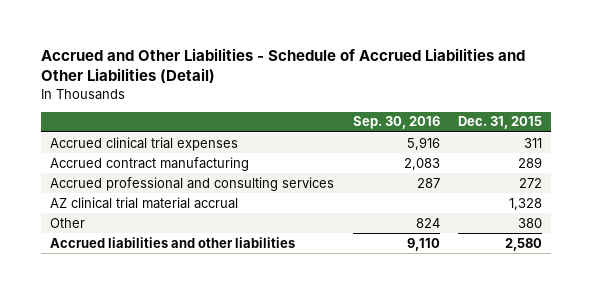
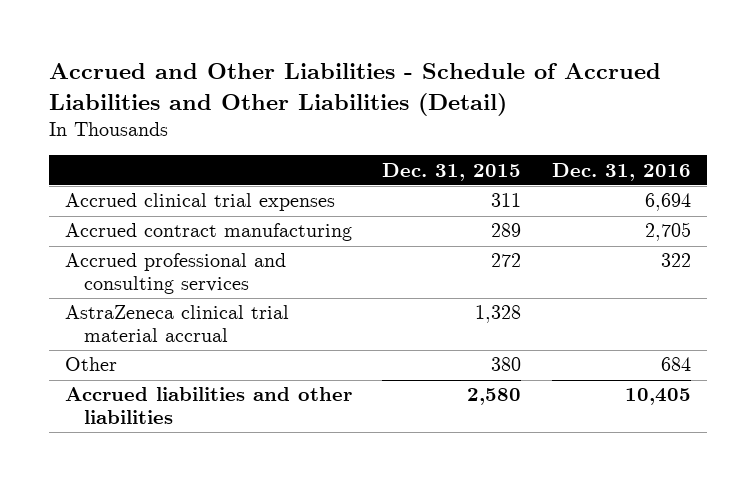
[352,116,440,130] Sep. 30, 2016 -> none
none -> [552,162,692,181] Dec. 31, 2016
[50,196,239,209] AZ clinical trial material accrual -> [64,305,289,342] AstraZeneca clinical trial material accrual

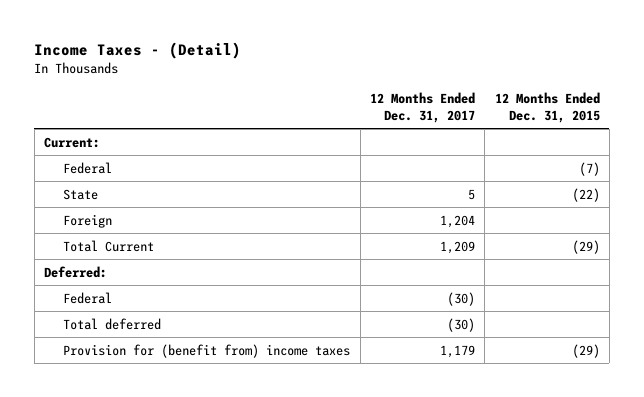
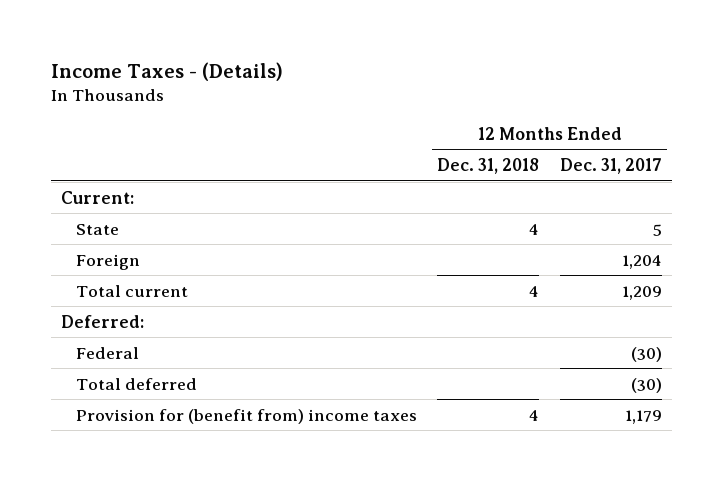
[34,41,242,59] Income Taxes - (Detail) -> [50,61,283,81] Income Taxes - (Details)
[494,92,600,123] 12 Months Ended Dec. 31, 2015 -> none
none -> [437,158,540,175] Dec. 31, 2018
[63,161,113,174] Federal -> none
[63,239,155,252] Total Current -> [75,284,188,297] Total current

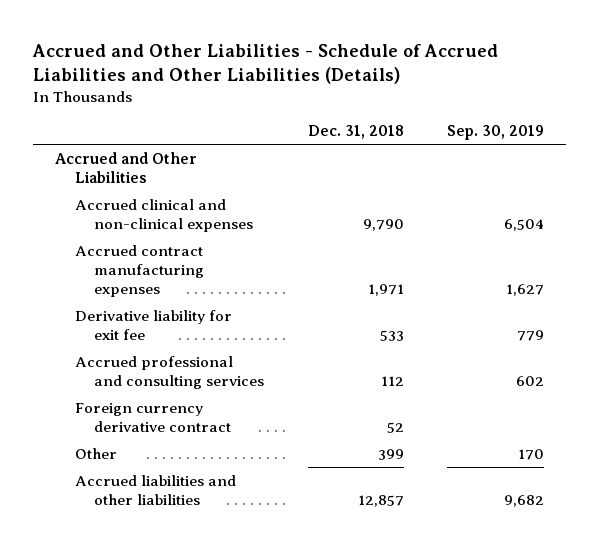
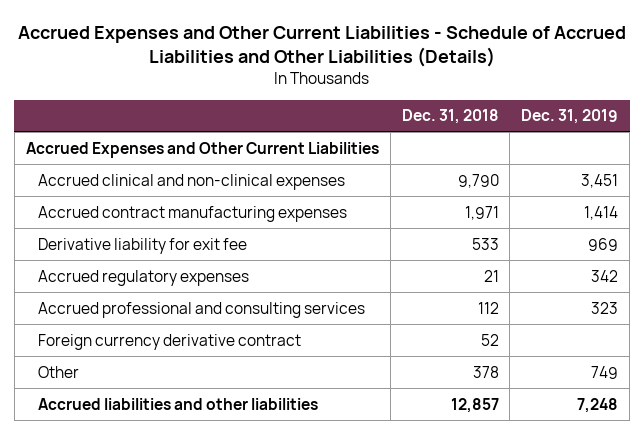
[32,44,499,85] Accrued and Other Liabilities - Schedule of Accrued Liabilities and Other Liabilities (Details) -> [18,25,627,67] Accrued Expenses and Other Current Liabilities - Schedule of Accrued Liabilities and Other Liabilities (Details)
[447,125,545,141] Sep. 30, 2019 -> none
none -> [521,109,619,125] Dec. 31, 2019
[55,151,198,183] Accrued and Other Liabilities -> [25,141,379,158] Accrued Expenses and Other Current Liabilities
none -> [38,269,250,286] Accrued regulatory expenses
[377,448,404,460] 399 -> [472,365,499,378] 378

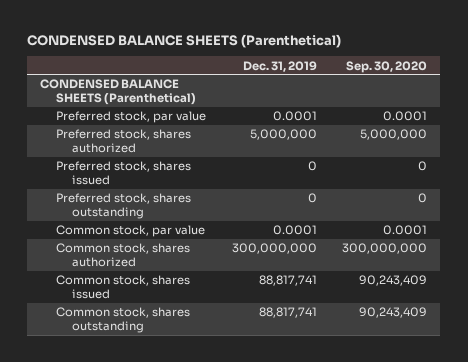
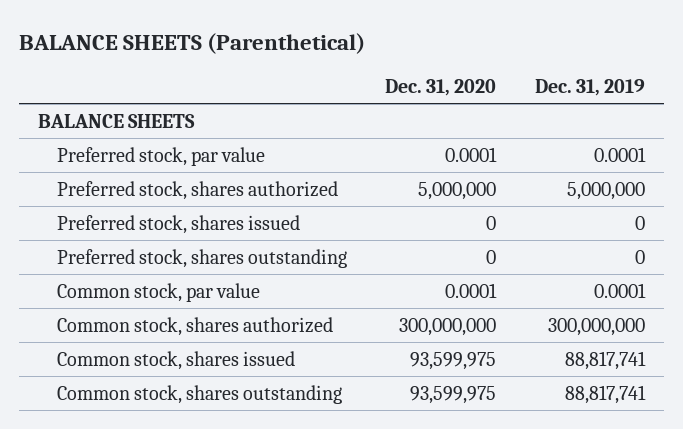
[27,34,342,49] CONDENSED BALANCE SHEETS (Parenthetical) -> [19,32,366,54] BALANCE SHEETS (Parenthetical)
[346,60,428,73] Sep. 30, 2020 -> none
none -> [385,78,497,96] Dec. 31, 2020
[40,79,197,105] CONDENSED BALANCE SHEETS (Parenthetical) -> [38,113,196,128] BALANCE SHEETS

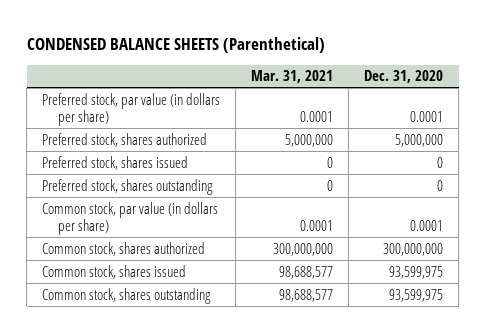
[19,32,366,54] BALANCE SHEETS (Parenthetical) -> [26,36,325,53] CONDENSED BALANCE SHEETS (Parenthetical)
[534,78,645,96] Dec. 31, 2019 -> none
none -> [251,70,334,84] Mar. 31, 2021
[38,113,196,128] BALANCE SHEETS -> none
[56,146,265,166] Preferred stock, par value -> [42,92,221,126] Preferred stock, par value (in dollars per share)
[56,282,260,302] Common stock, par value -> [42,201,219,235] Common stock, par value (in dollars per share)

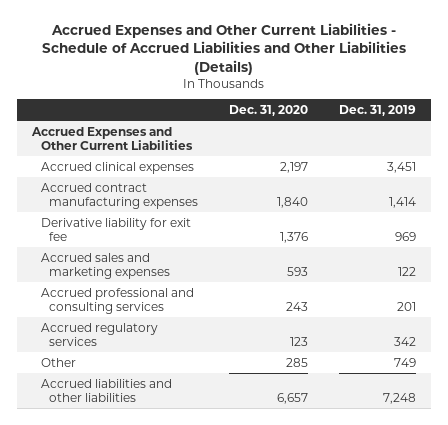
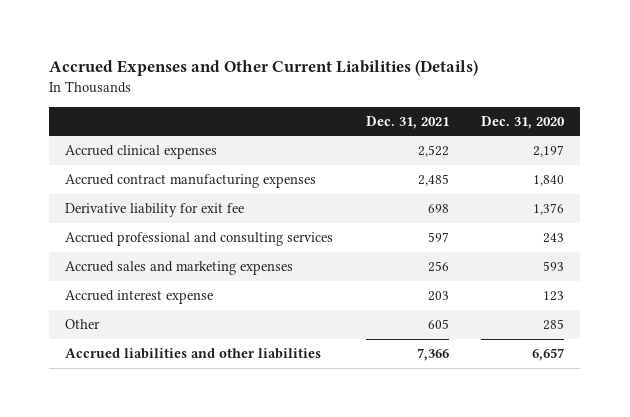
[41,23,406,75] Accrued Expenses and Other Current Liabilities - Schedule of Accrued Liabilities and Other Liabilities (Details) -> [49,60,479,77] Accrued Expenses and Other Current Liabilities (Details)
[338,104,416,116] Dec. 31, 2019 -> none
none -> [365,115,449,129] Dec. 31, 2021
[31,126,193,151] Accrued Expenses and Other Current Liabilities -> none
[40,252,171,280] Accrued sales and marketing expenses -> [65,261,294,276] Accrued sales and marketing expenses
[40,322,158,347] Accrued regulatory services -> [65,290,214,305] Accrued interest expense

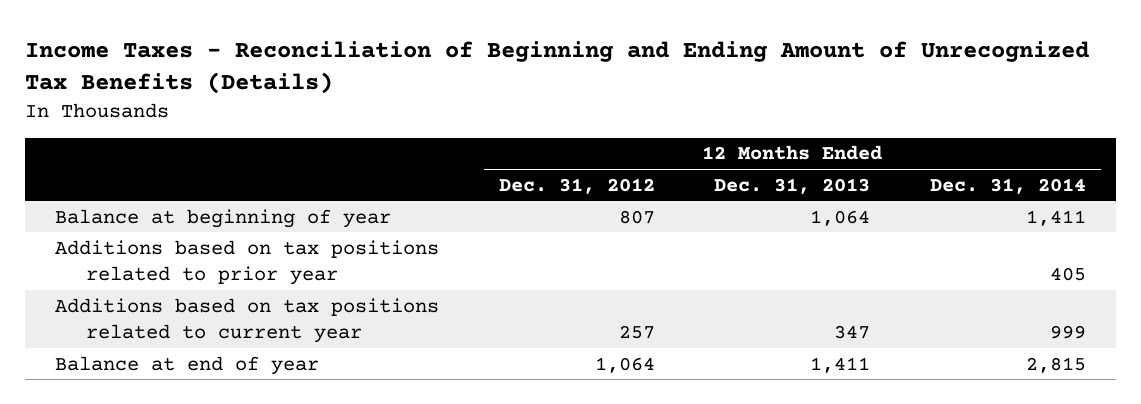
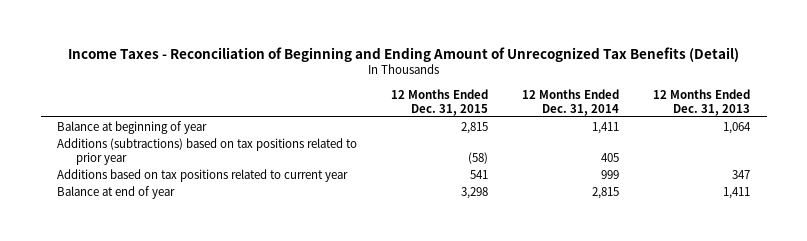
[24,41,1089,95] Income Taxes - Reconciliation of Beginning and Ending Amount of Unrecognized Tax Benefits (Details) -> [67,46,739,62] Income Taxes - Reconciliation of Beginning and Ending Amount of Unrecognized Tax Benefits (Detail)
[498,177,655,194] Dec. 31, 2012 -> none
none -> [391,88,489,116] 12 Months Ended Dec. 31, 2015
[54,239,439,285] Additions based on tax positions related to prior year -> [57,137,358,165] Additions (subtractions) based on tax positions related to prior year

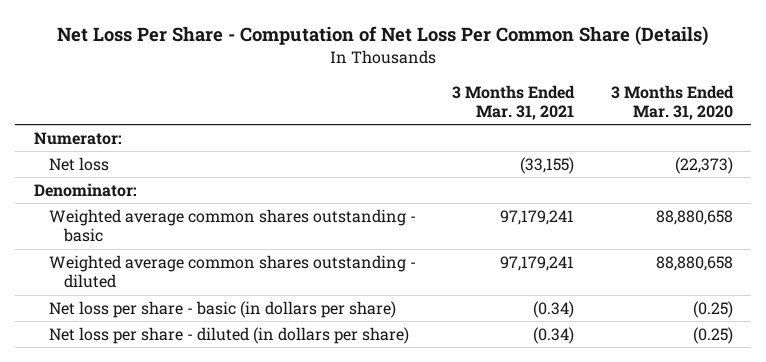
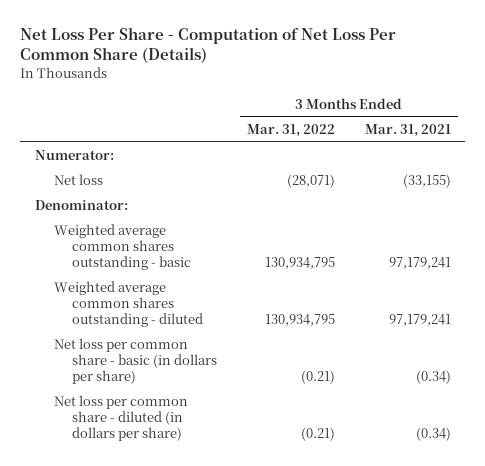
[610,84,734,121] 3 Months Ended Mar. 31, 2020 -> none
none -> [246,123,335,137] Mar. 31, 2022
[48,300,396,318] Net loss per share - basic (in dollars per share) -> [53,338,218,385] Net loss per common share - basic (in dollars per share)
[48,326,409,344] Net loss per share - diluted (in dollars per share) -> [53,395,188,442] Net loss per common share - diluted (in dollars per share)

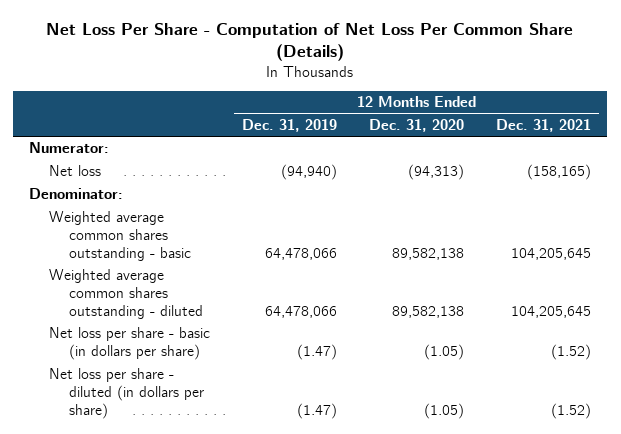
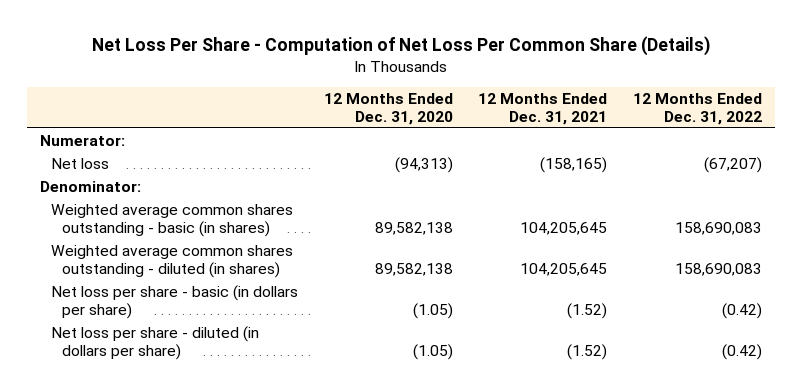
[242,118,338,132] Dec. 31, 2019 -> none
none -> [632,92,762,125] 12 Months Ended Dec. 31, 2022
[49,211,192,261] Weighted average common shares outstanding - basic -> [50,203,293,237] Weighted average common shares outstanding - basic (in shares)
[49,269,204,319] Weighted average common shares outstanding - diluted -> [50,244,293,278] Weighted average common shares outstanding - diluted (in shares)

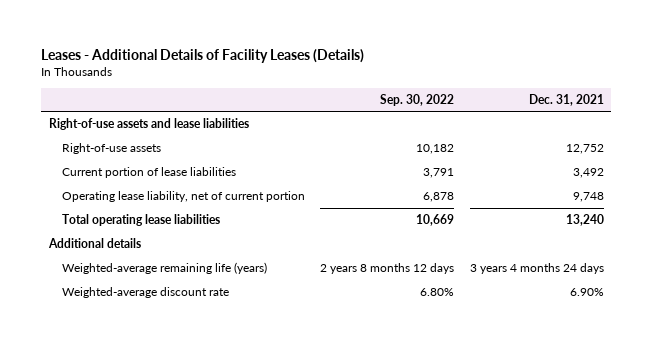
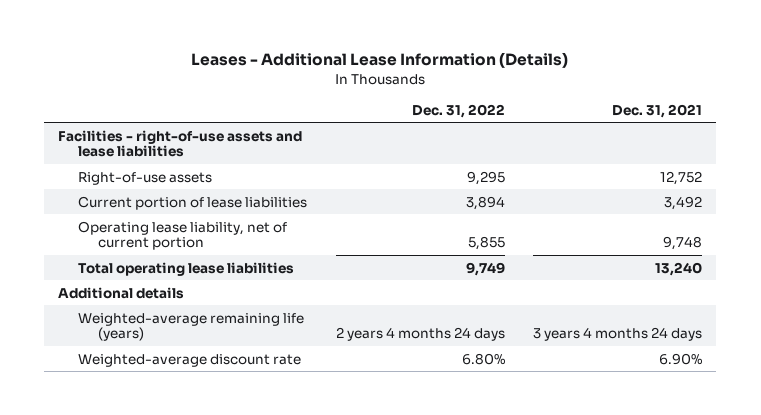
[41,48,365,63] Leases - Additional Details of Facility Leases (Details) -> [191,52,569,69] Leases - Additional Lease Information (Details)
[380,93,455,106] Sep. 30, 2022 -> none
none -> [411,103,505,118] Dec. 31, 2022
[49,118,250,131] Right-of-use assets and lease liabilities -> [58,129,303,158] Facilities - right-of-use assets and lease liabilities

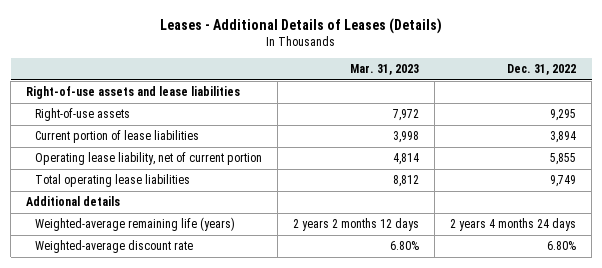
[191,52,569,69] Leases - Additional Lease Information (Details) -> [160,17,443,34] Leases - Additional Details of Leases (Details)
[612,103,703,118] Dec. 31, 2021 -> none
none -> [350,64,420,76] Mar. 31, 2023
[58,129,303,158] Facilities - right-of-use assets and lease liabilities -> [26,86,241,100] Right-of-use assets and lease liabilities

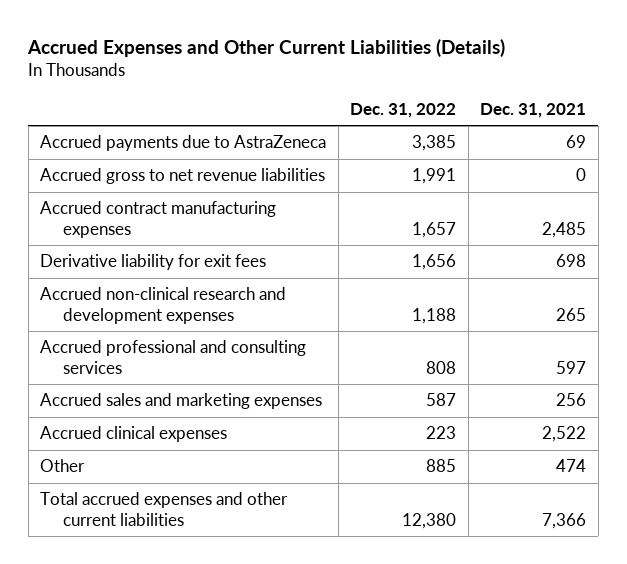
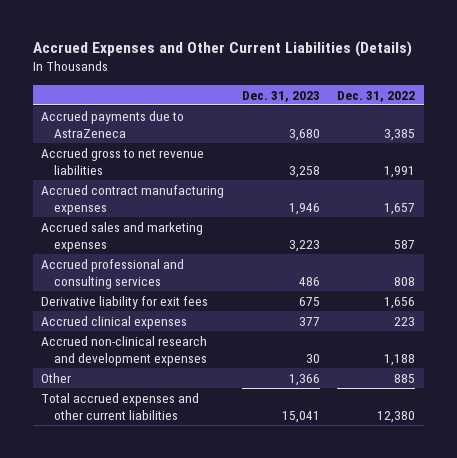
[480,103,587,119] Dec. 31, 2021 -> none
none -> [241,90,320,102] Dec. 31, 2023
[40,340,307,374] Accrued professional and consulting services -> [41,258,185,289] Accrued professional and consulting services
[40,254,267,271] Derivative liability for exit fees -> [41,295,209,309] Derivative liability for exit fees
[40,287,287,324] Accrued non-clinical research and development expenses -> [41,335,208,366] Accrued non-clinical research and development expenses

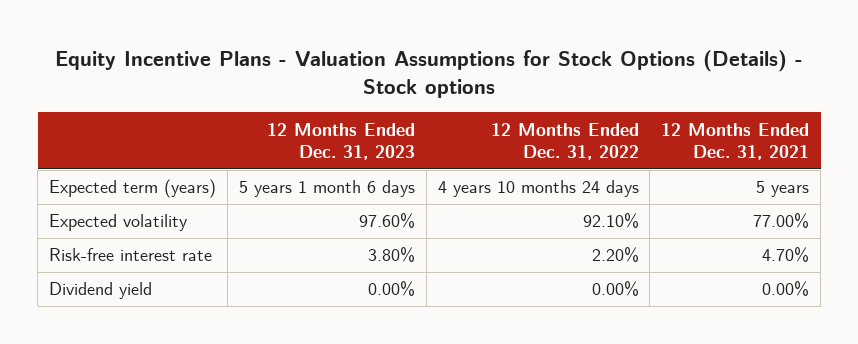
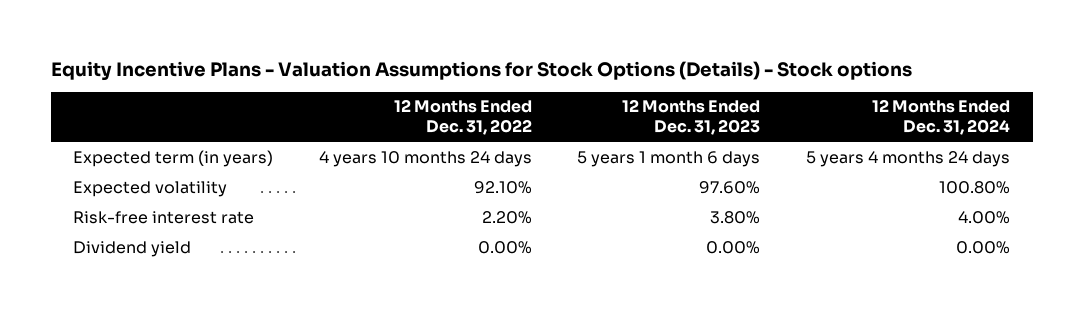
[661,122,810,161] 12 Months Ended Dec. 31, 2021 -> none
none -> [871,99,1010,136] 12 Months Ended Dec. 31, 2024
[49,179,217,199] Expected term (years) -> [73,149,274,167] Expected term (in years)

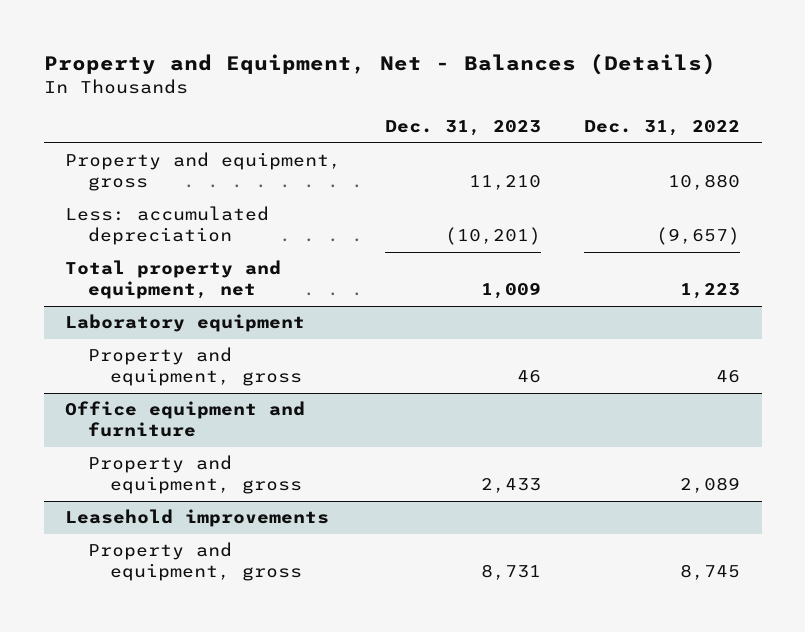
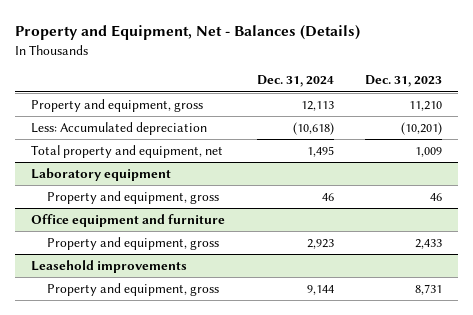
[584,119,741,136] Dec. 31, 2022 -> none
none -> [256,75,334,88] Dec. 31, 2024
[65,206,270,246] Less: accumulated depreciation -> [31,121,208,135] Less: Accumulated depreciation

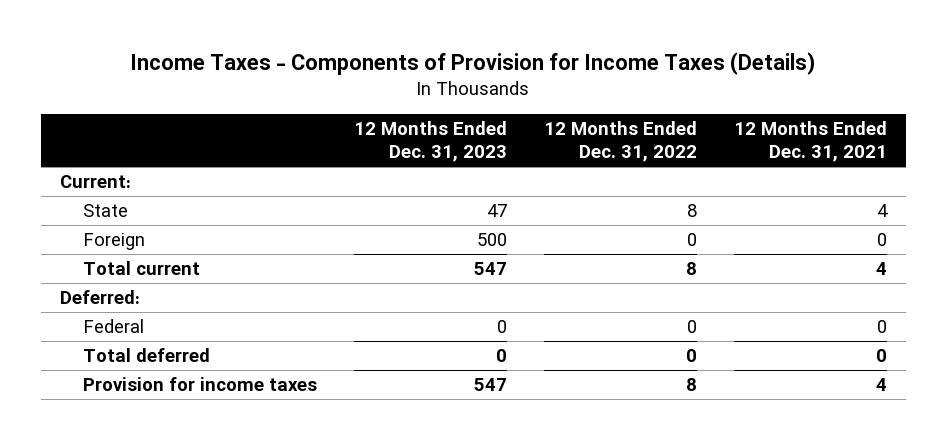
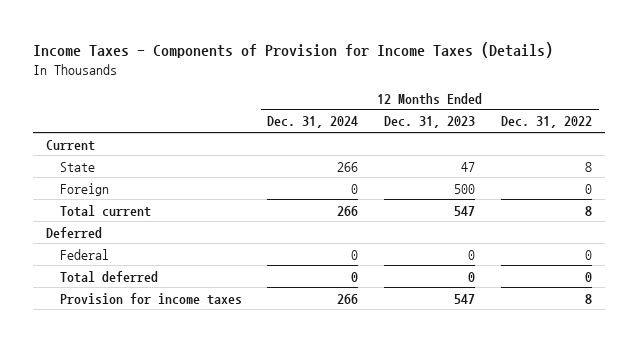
[734,121,888,163] 12 Months Ended Dec. 31, 2021 -> none
none -> [267,116,359,129] Dec. 31, 2024
[59,175,131,189] Current: -> [46,139,96,151] Current
[59,290,140,305] Deferred: -> [46,226,103,238] Deferred

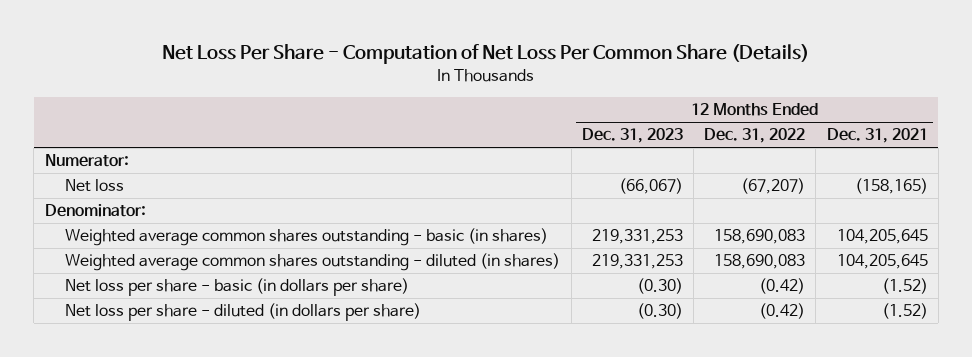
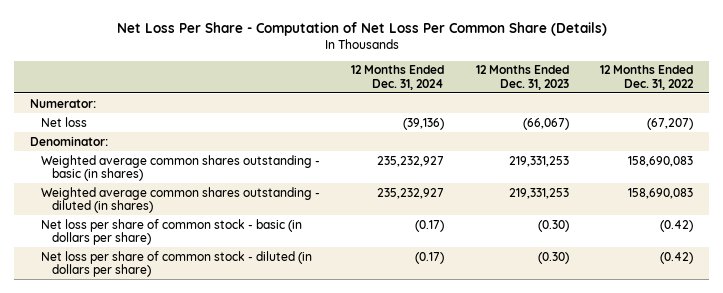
[826,128,928,144] Dec. 31, 2021 -> none
none -> [351,65,445,90] 12 Months Ended Dec. 31, 2024
[65,278,410,297] Net loss per share - basic (in dollars per share) -> [40,218,302,246] Net loss per share of common stock - basic (in dollars per share)
[65,303,422,322] Net loss per share - diluted (in dollars per share) -> [40,250,312,278] Net loss per share of common stock - diluted (in dollars per share)

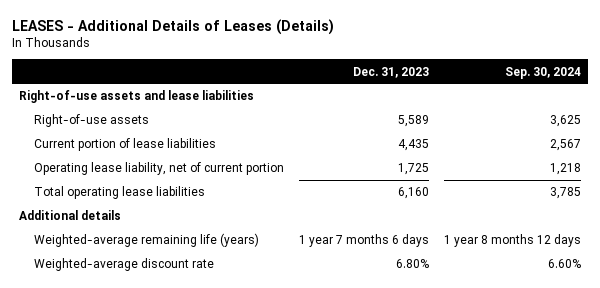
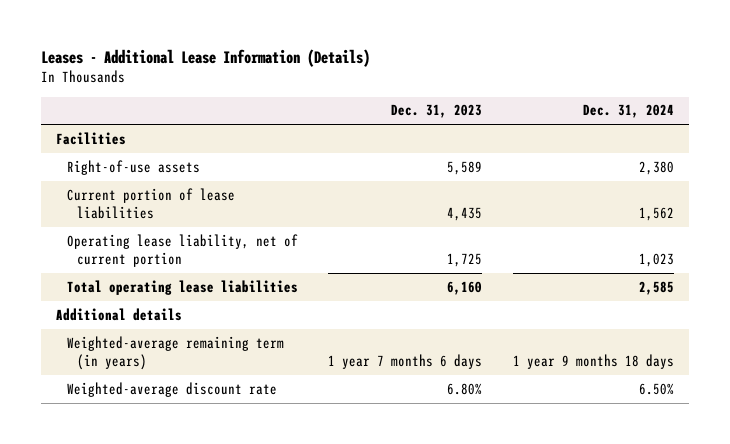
[11,18,334,35] LEASES - Additional Details of Leases (Details) -> [40,48,370,67] Leases - Additional Lease Information (Details)
[504,66,581,79] Sep. 30, 2024 -> none
none -> [582,104,674,119] Dec. 31, 2024
[19,90,255,104] Right-of-use assets and lease liabilities -> [55,131,126,145] Facilities
[34,233,260,248] Weighted-average remaining life (years) -> [66,335,284,370] Weighted-average remaining term (in years)

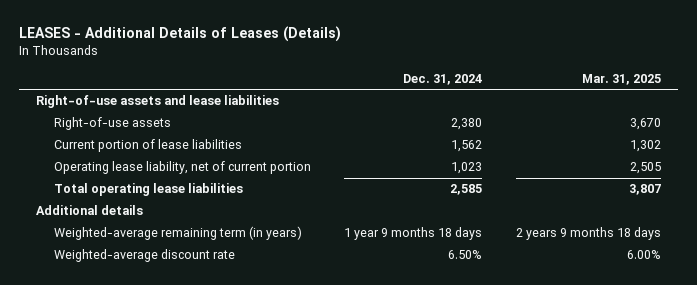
[40,48,370,67] Leases - Additional Lease Information (Details) -> [18,26,341,43] LEASES - Additional Details of Leases (Details)
[391,104,483,119] Dec. 31, 2023 -> none
none -> [581,73,661,85] Mar. 31, 2025
[55,131,126,145] Facilities -> [35,95,279,109] Right-of-use assets and lease liabilities

